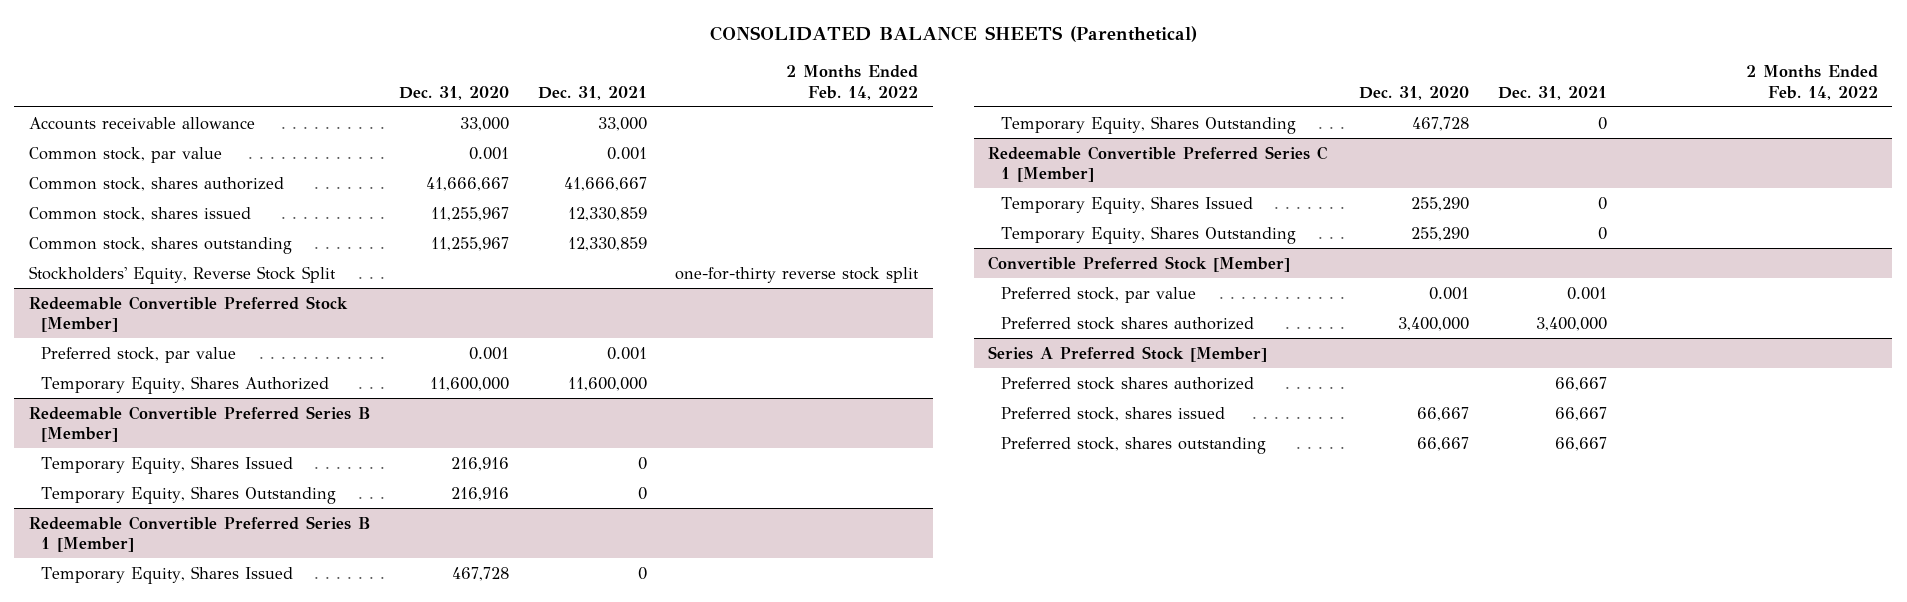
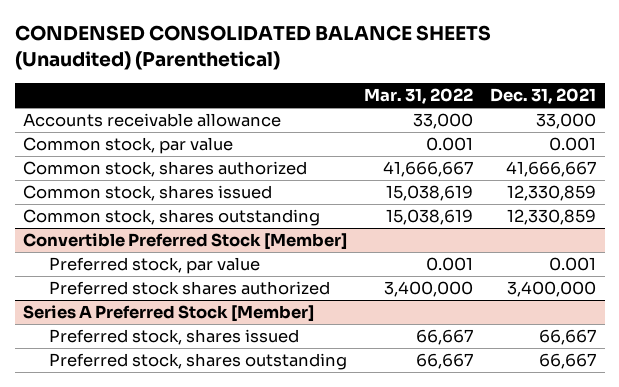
[710,26,1198,43] CONSOLIDATED BALANCE SHEETS (Parenthetical) -> [14,25,491,71] CONDENSED CONSOLIDATED BALANCE SHEETS (Unaudited) (Parenthetical)
[399,85,510,100] Dec. 31, 2020 -> none
[786,65,919,100] 2 Months Ended Feb. 14, 2022 -> none
none -> [364,88,474,105] Mar. 31, 2022
[28,265,336,284] Stockholders' Equity, Reverse Stock Split -> none
[28,295,348,332] Redeemable Convertible Preferred Stock [Member] -> none
[41,346,237,363] Preferred stock, par value -> none
[41,375,330,394] Temporary Equity, Shares Authorized -> none
[28,405,371,442] Redeemable Convertible Preferred Series B [Member] -> none
[41,455,294,474] Temporary Equity, Shares Issued -> none
[41,485,337,504] Temporary Equity, Shares Outstanding -> none
[28,515,371,552] Redeemable Convertible Preferred Series B 1 [Member] -> none
[41,565,294,584] Temporary Equity, Shares Issued -> none
[1000,115,1296,134] Temporary Equity, Shares Outstanding -> none
[988,145,1329,182] Redeemable Convertible Preferred Series C 1 [Member] -> none
[1000,195,1253,214] Temporary Equity, Shares Issued -> none
[1000,225,1296,244] Temporary Equity, Shares Outstanding -> none
[1000,376,1254,390] Preferred stock shares authorized -> none

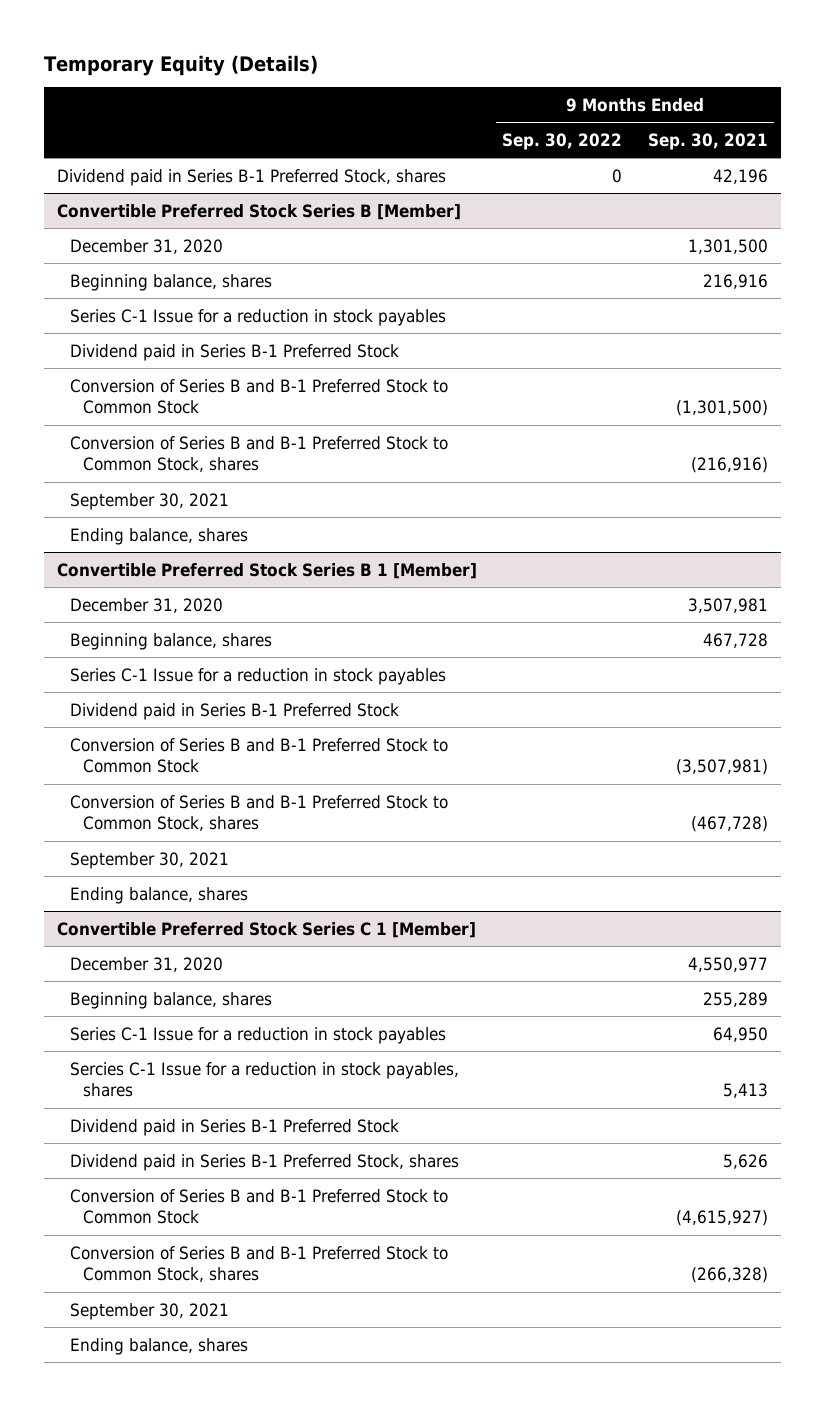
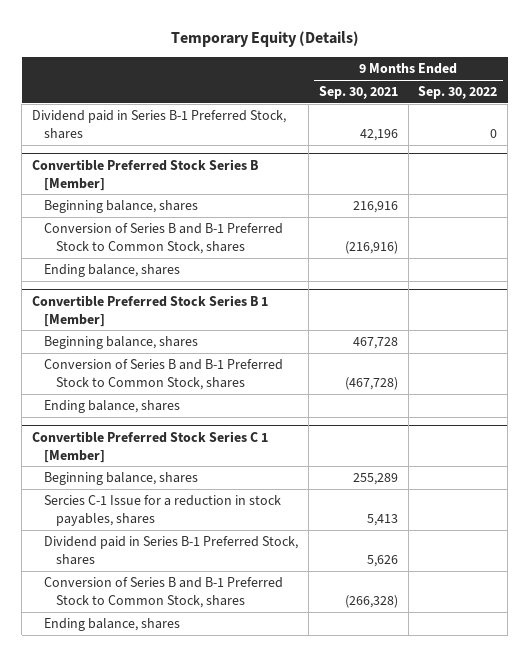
[70,238,224,254] December 31, 2020 -> none
[70,308,447,326] Series C-1 Issue for a reduction in stock payables -> none
[70,343,400,361] Dividend paid in Series B-1 Preferred Stock -> none
[70,378,449,415] Conversion of Series B and B-1 Preferred Stock to Common Stock -> none
[70,492,230,510] September 30, 2021 -> none
[70,597,224,613] December 31, 2020 -> none
[70,667,447,685] Series C-1 Issue for a reduction in stock payables -> none
[70,702,400,720] Dividend paid in Series B-1 Preferred Stock -> none
[70,737,449,774] Conversion of Series B and B-1 Preferred Stock to Common Stock -> none
[70,851,230,869] September 30, 2021 -> none
[70,956,224,972] December 31, 2020 -> none
[70,1026,447,1044] Series C-1 Issue for a reduction in stock payables -> none
[70,1118,400,1136] Dividend paid in Series B-1 Preferred Stock -> none
[70,1188,449,1225] Conversion of Series B and B-1 Preferred Stock to Common Stock -> none
[70,1302,230,1320] September 30, 2021 -> none

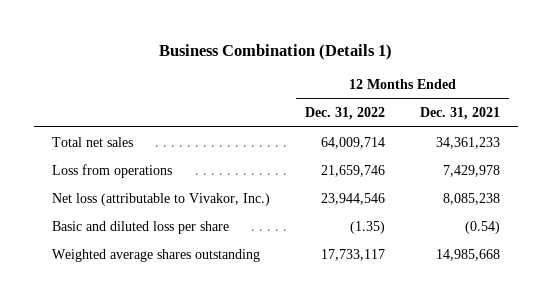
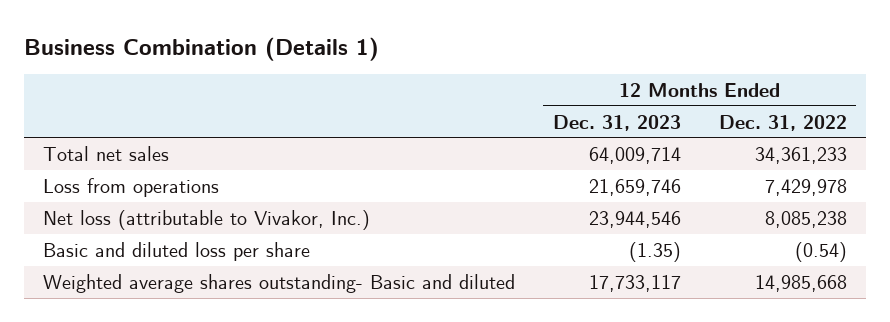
[420,107,501,121] Dec. 31, 2021 -> none
none -> [552,114,681,131] Dec. 31, 2023
[320,136,385,149] 64,009,714 -> [754,146,847,164] 34,361,233
[320,164,385,177] 21,659,746 -> [764,178,847,196] 7,429,978
[320,192,385,205] 23,944,546 -> [764,210,847,228] 8,085,238
[349,220,385,234] (1.35) -> [794,241,847,262] (0.54)
[51,248,260,262] Weighted average shares outstanding -> [43,273,516,293] Weighted average shares outstanding- Basic and diluted
[320,248,385,261] 17,733,117 -> [754,274,847,292] 14,985,668

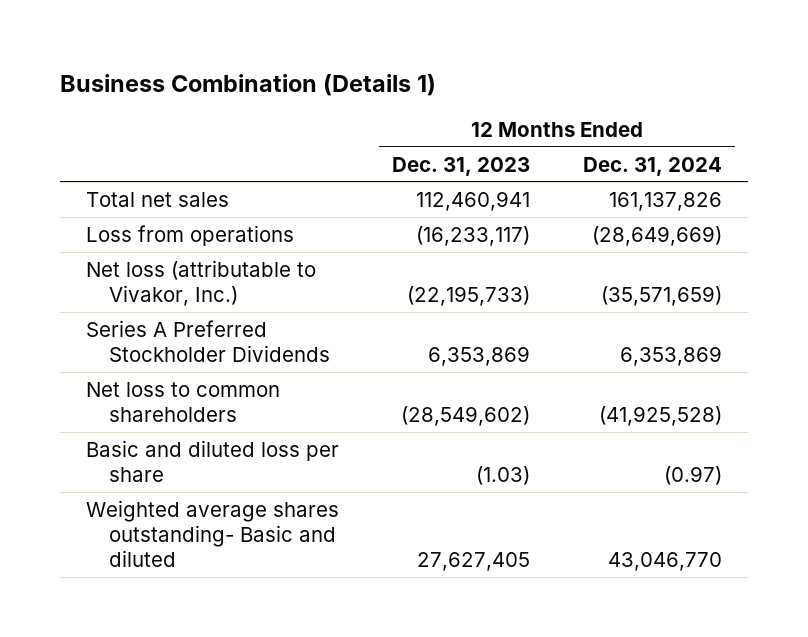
[718,114,847,131] Dec. 31, 2022 -> none
none -> [582,156,722,176] Dec. 31, 2024
[588,146,681,164] 64,009,714 -> [416,190,531,211] 112,460,941
[588,178,681,196] 21,659,746 -> [416,225,531,246] (16,233,117)
[588,210,681,228] 23,944,546 -> [407,285,531,306] (22,195,733)
none -> [86,319,330,362] Series A Preferred Stockholder Dividends
none -> [86,381,281,422] Net loss to common shareholders
[628,241,681,262] (1.35) -> [476,465,531,485] (1.03)
[588,274,681,292] 17,733,117 -> [417,551,531,571] 27,627,405

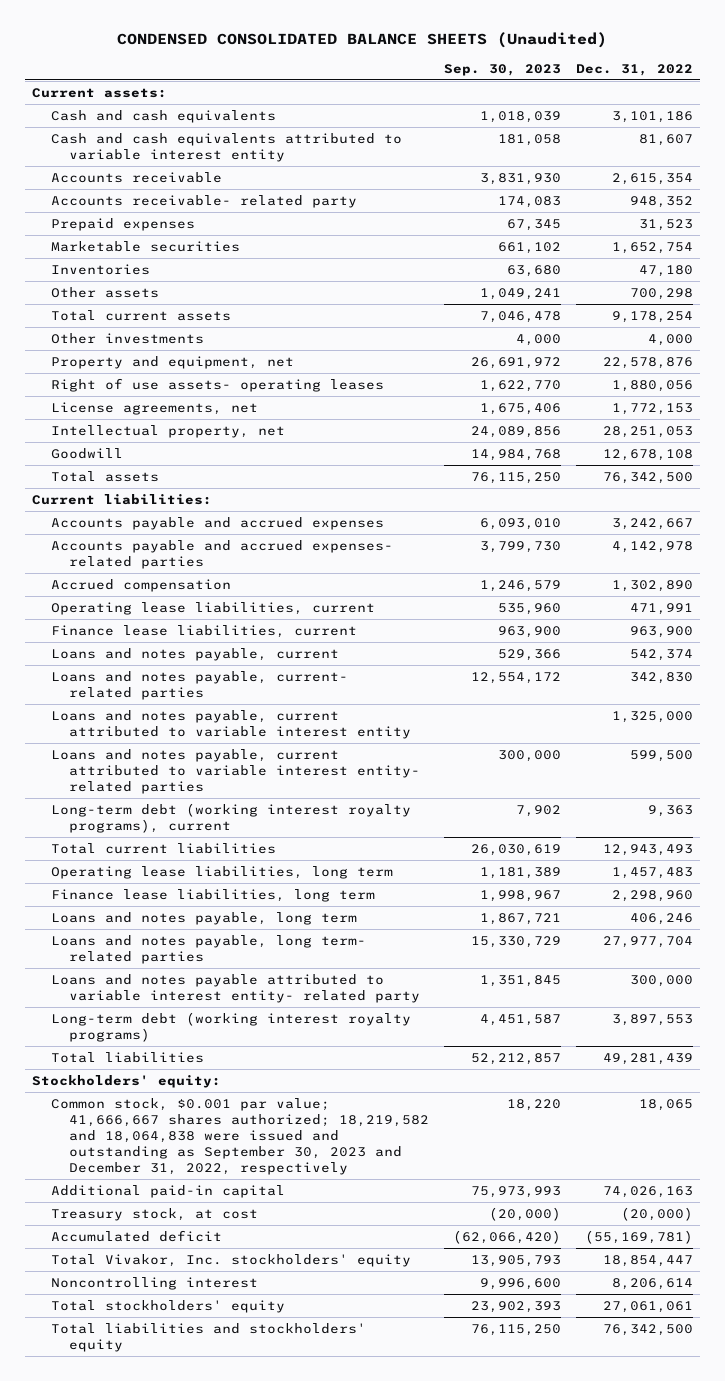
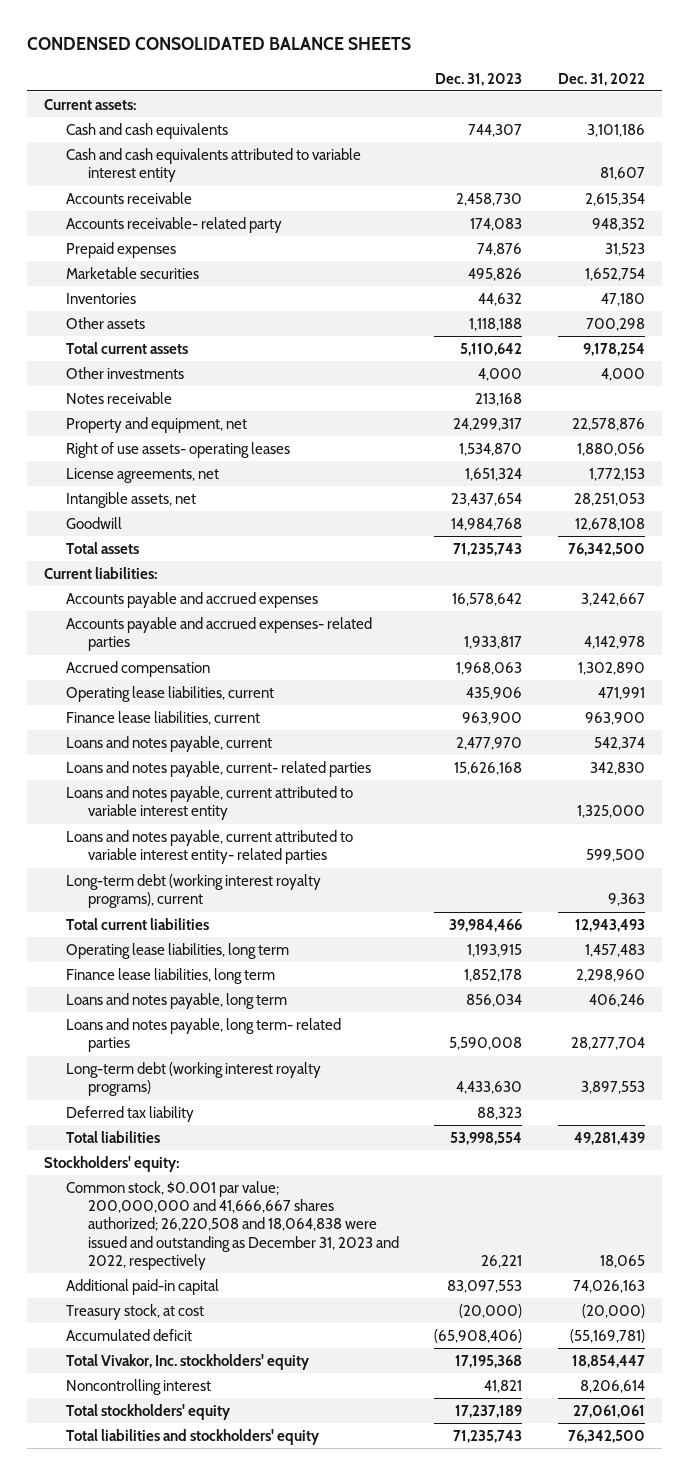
[117,32,608,49] CONDENSED CONSOLIDATED BALANCE SHEETS (Unaudited) -> [26,37,411,51] CONDENSED CONSOLIDATED BALANCE SHEETS
[443,63,561,76] Sep. 30, 2023 -> none
none -> [435,72,523,86] Dec. 31, 2023
none -> [66,391,173,404] Notes receivable
[50,424,285,438] Intellectual property, net -> [66,491,197,508] Intangible assets, net
[50,973,421,1004] Loans and notes payable attributed to variable interest entity- related party -> none
[602,935,693,948] 27,977,704 -> [570,1037,645,1051] 28,277,704
none -> [66,1105,195,1122] Deferred tax liability
[50,1097,430,1176] Common stock, $0.001 par value; 41,666,667 shares authorized; 18,219,582 and 18,064,838 were issued and outstanding as September 30, 2023 and December 31, 2022, respectively -> [66,1180,400,1270] Common stock, $0.001 par value; 200,000,000 and 41,666,667 shares authorized; 26,220,508 and 18,064,838 were issued and outstanding as December 31, 2023 and 2022, respectively

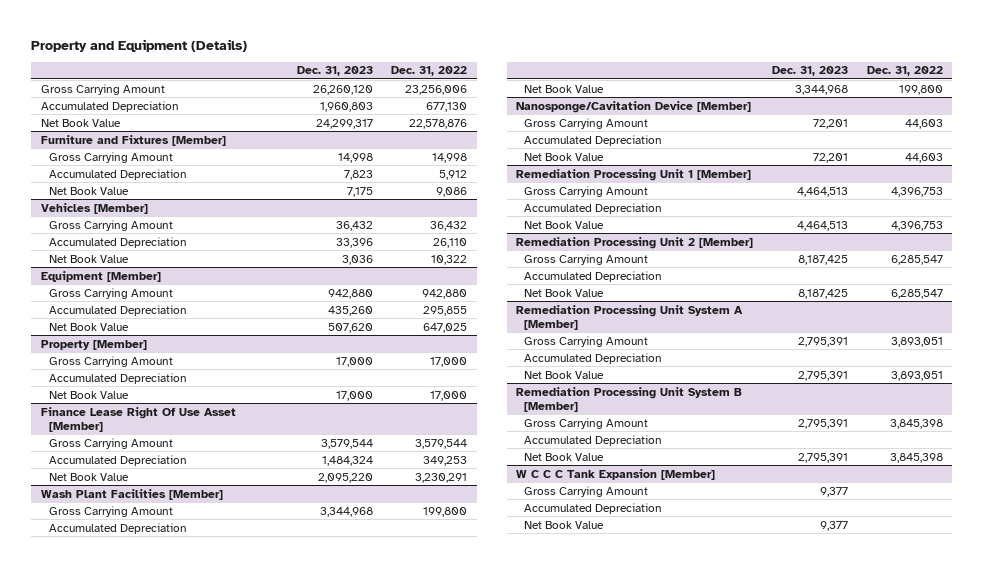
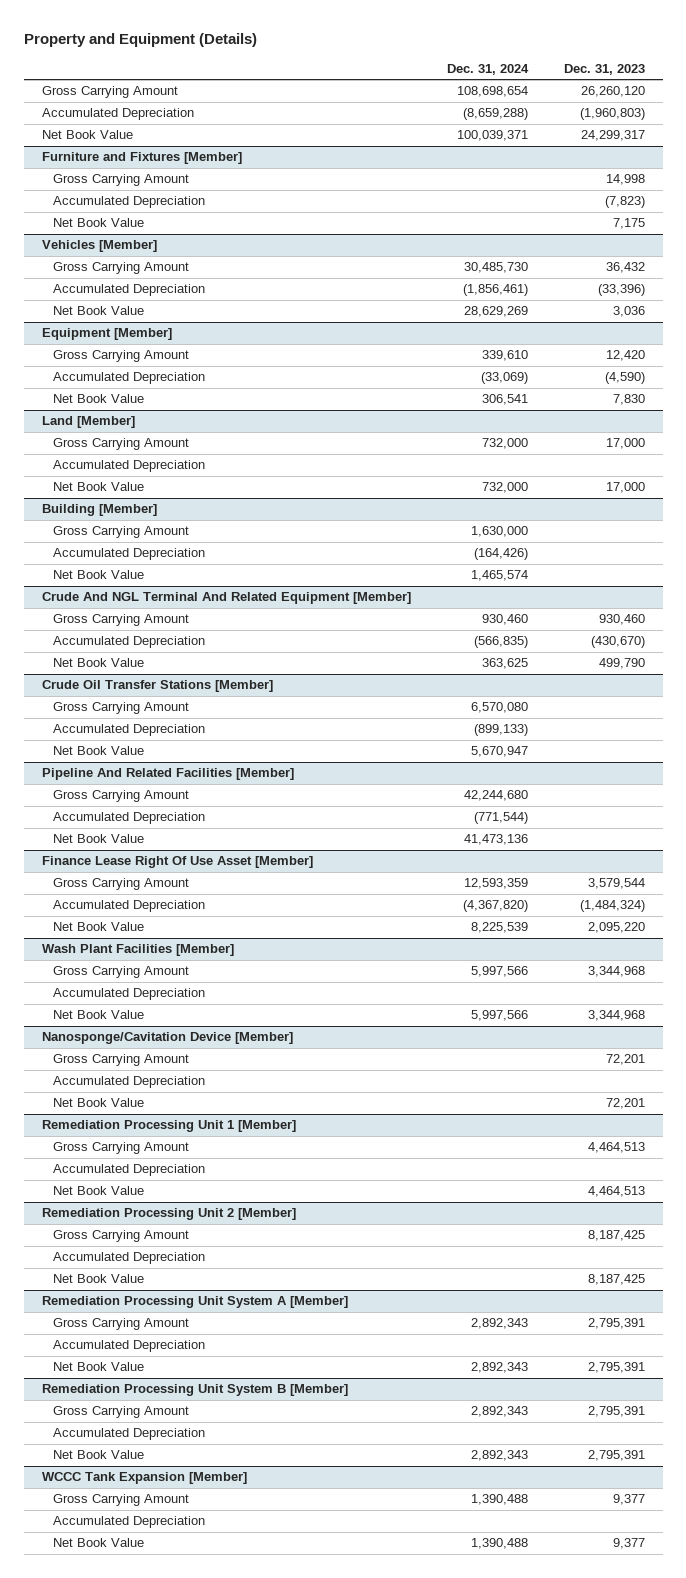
[391,66,468,77] Dec. 31, 2022 -> none
none -> [446,63,529,75] Dec. 31, 2024
[319,101,373,112] 1,960,803 -> [579,108,645,121] (1,960,803)
[343,169,373,180] 7,823 -> [604,196,645,209] (7,823)
[335,237,373,248] 33,396 -> [597,284,645,297] (33,396)
[40,339,147,350] Property [Member] -> none
[327,288,373,299] 942,880 -> [605,350,645,362] 12,420
[327,305,373,316] 435,260 -> [604,372,645,385] (4,590)
[327,322,373,333] 507,620 -> [612,394,645,406] 7,830
none -> [41,416,135,429] Land [Member]
none -> [41,504,157,517] Building [Member]
none -> [52,526,189,539] Gross Carrying Amount
none -> [52,548,205,561] Accumulated Depreciation
none -> [52,570,144,580] Net Book Value
none -> [41,592,411,605] Crude And NGL Terminal And Related Equipment [Member]
none -> [52,614,189,627] Gross Carrying Amount
none -> [52,636,205,649] Accumulated Depreciation
none -> [52,658,144,668] Net Book Value
none -> [41,680,273,693] Crude Oil Transfer Stations [Member]
none -> [52,702,189,715] Gross Carrying Amount
none -> [52,724,205,737] Accumulated Depreciation
none -> [52,746,144,756] Net Book Value
none -> [41,768,294,781] Pipeline And Related Facilities [Member]
none -> [52,790,189,803] Gross Carrying Amount
none -> [52,812,205,825] Accumulated Depreciation
none -> [52,834,144,844] Net Book Value
[321,455,373,466] 1,484,324 -> [579,900,645,913] (1,484,324)
[516,468,716,480] W C C C Tank Expansion [Member] -> [41,1472,247,1485] WCCC Tank Expansion [Member]

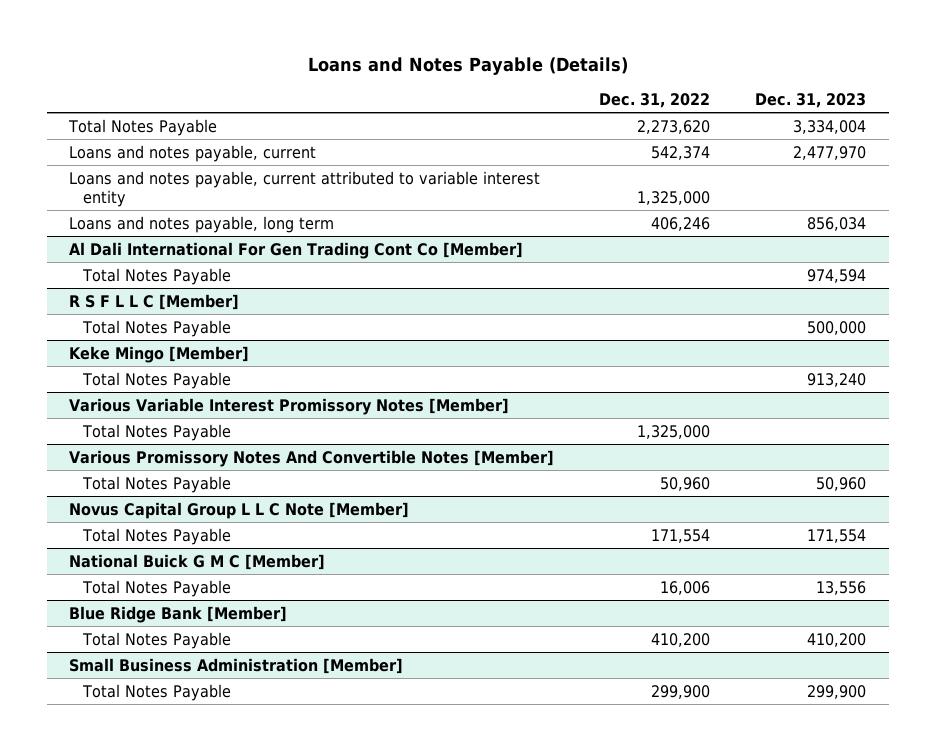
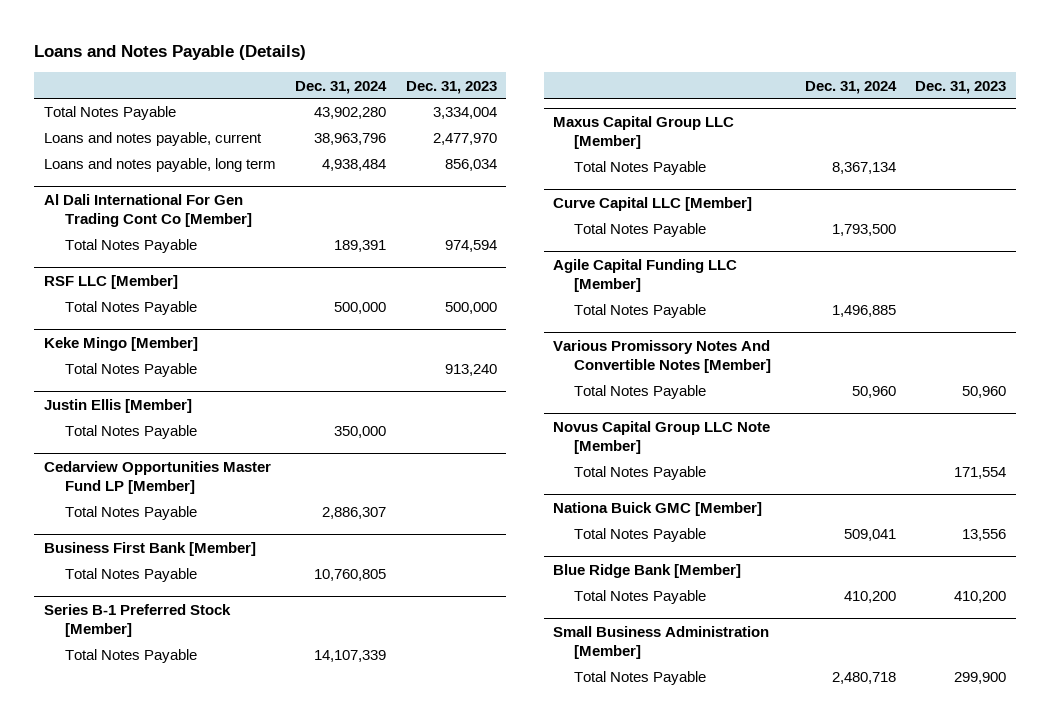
[599,93,711,109] Dec. 31, 2022 -> none
none -> [295,80,388,94] Dec. 31, 2024
[69,170,541,207] Loans and notes payable, current attributed to variable interest entity -> none
[69,293,240,310] R S F L L C [Member] -> [43,274,178,289] RSF LLC [Member]
[69,397,510,415] Various Variable Interest Promissory Notes [Member] -> none
none -> [43,398,192,413] Justin Ellis [Member]
none -> [43,460,271,494] Cedarview Opportunities Master Fund LP [Member]
none -> [64,506,197,521] Total Notes Payable
none -> [43,541,256,556] Business First Bank [Member]
none -> [64,568,197,583] Total Notes Payable
none -> [43,603,231,637] Series B-1 Preferred Stock [Member]
none -> [64,649,197,664] Total Notes Payable
none -> [553,115,735,149] Maxus Capital Group LLC [Member]
none -> [574,161,707,176] Total Notes Payable
none -> [553,196,753,211] Curve Capital LLC [Member]
none -> [574,223,707,238] Total Notes Payable
none -> [553,258,738,292] Agile Capital Funding LLC [Member]
none -> [574,304,707,319] Total Notes Payable
[69,501,410,519] Novus Capital Group L L C Note [Member] -> [553,420,771,454] Novus Capital Group LLC Note [Member]
[69,553,326,570] National Buick G M C [Member] -> [553,501,763,516] Nationa Buick GMC [Member]

